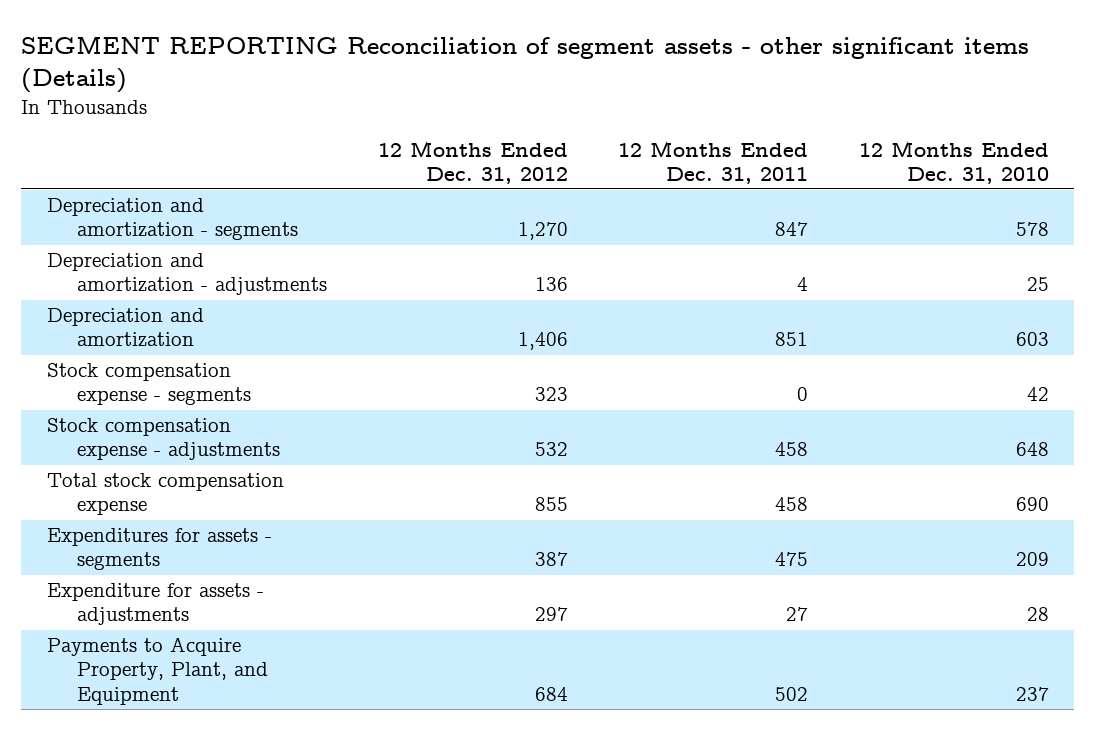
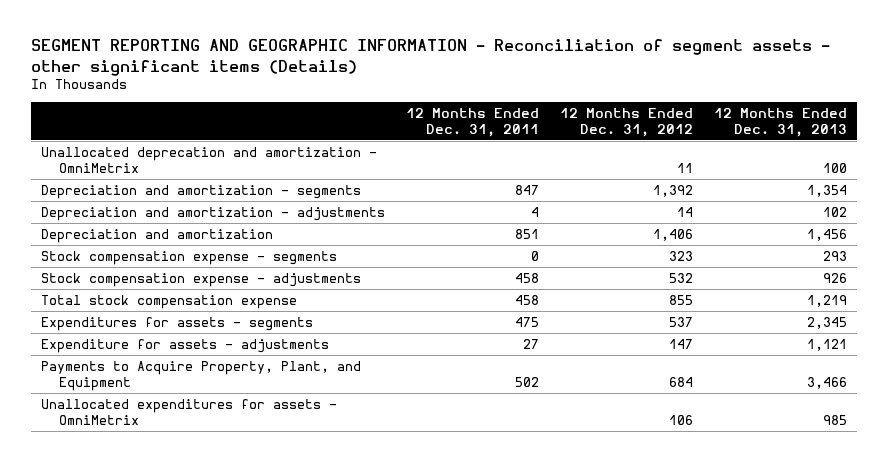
[21,35,1030,93] SEGMENT REPORTING Reconciliation of segment assets - other significant items (Details) -> [31,39,831,76] SEGMENT REPORTING AND GEOGRAPHIC INFORMATION - Reconciliation of segment assets - other significant items (Details)
[858,140,1049,184] 12 Months Ended Dec. 31, 2010 -> none
none -> [713,108,847,137] 12 Months Ended Dec. 31, 2013
none -> [41,146,378,173] Unallocated deprecation and amortization - OmniMetrix
[517,222,568,241] 1,270 -> [653,184,694,197] 1,392
[534,277,568,292] 136 -> [677,206,694,217] 14
[534,552,568,567] 387 -> [669,316,694,327] 537
[534,607,568,622] 297 -> [669,338,694,349] 147
none -> [41,398,338,425] Unallocated expenditures for assets - OmniMetrix

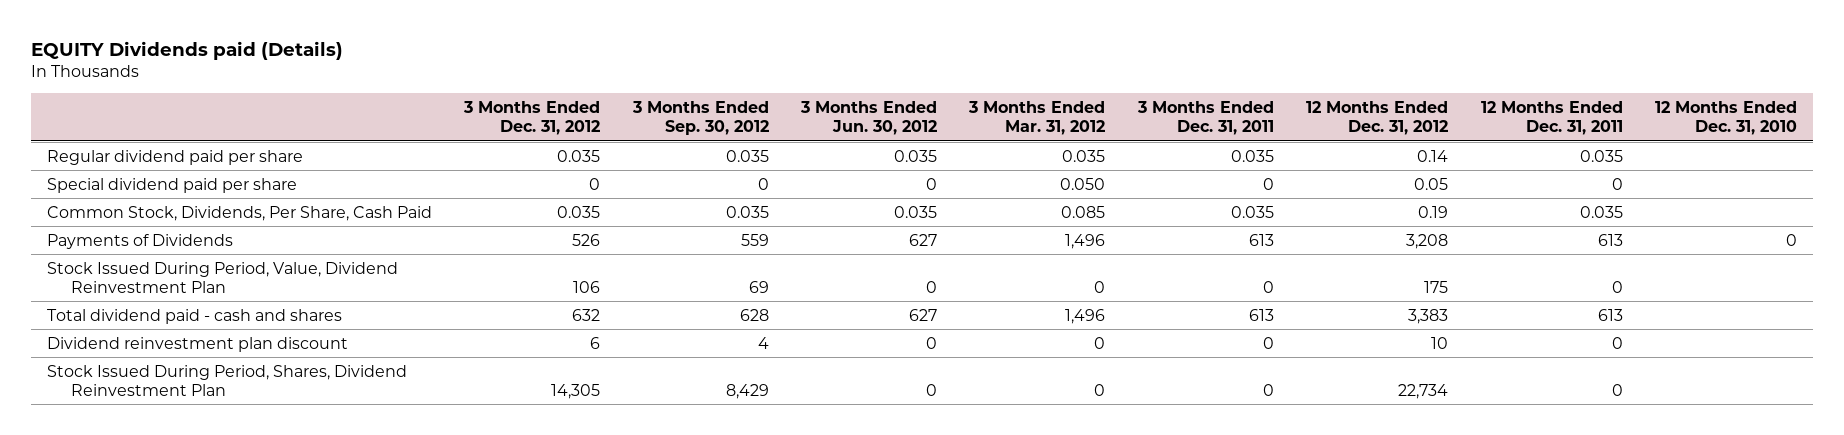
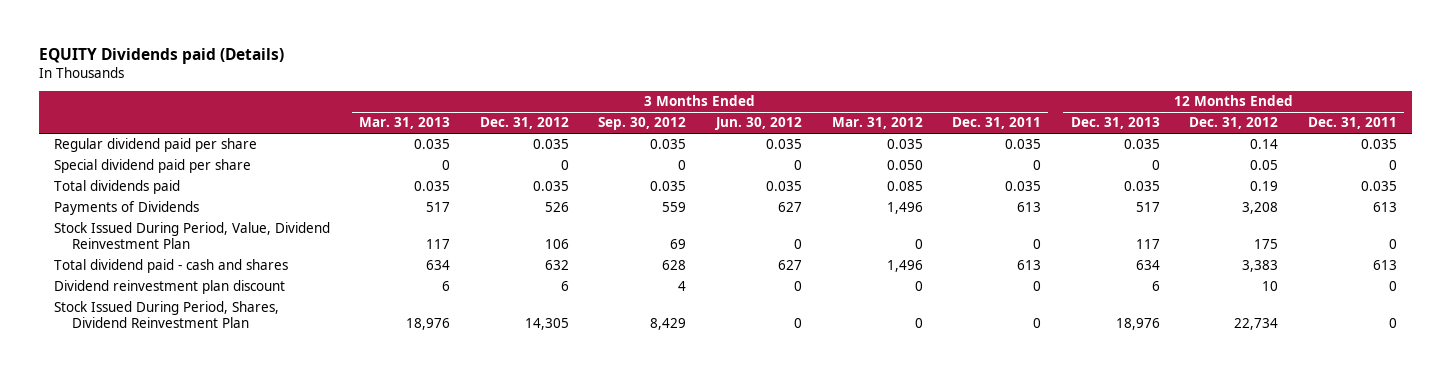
[1655,100,1798,136] 12 Months Ended Dec. 31, 2010 -> none
none -> [359,117,451,130] Mar. 31, 2013
none -> [1070,117,1160,130] Dec. 31, 2013
[46,205,432,221] Common Stock, Dividends, Per Share, Cash Paid -> [53,180,180,195] Total dividends paid

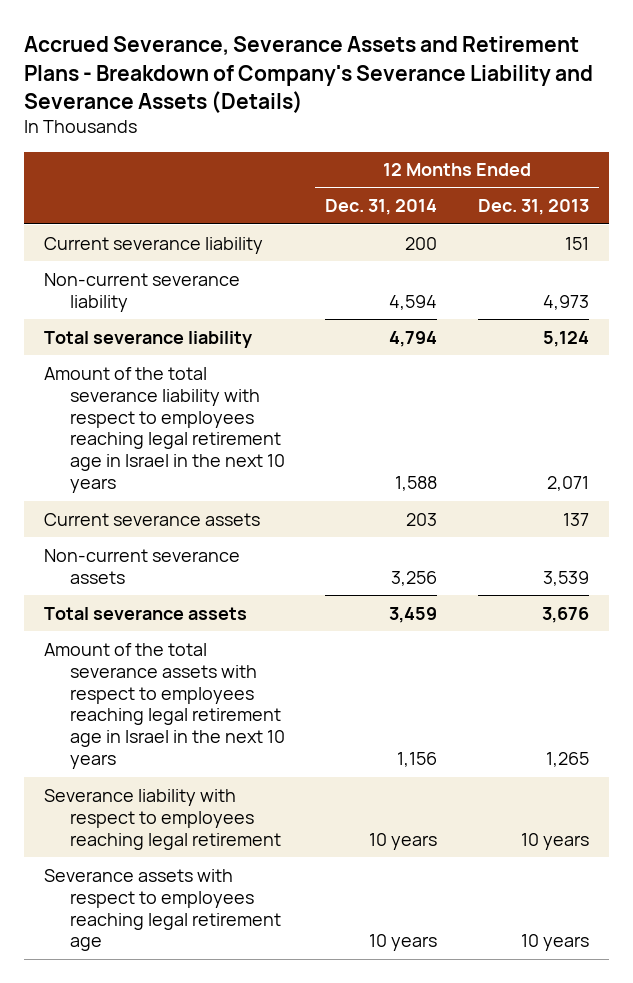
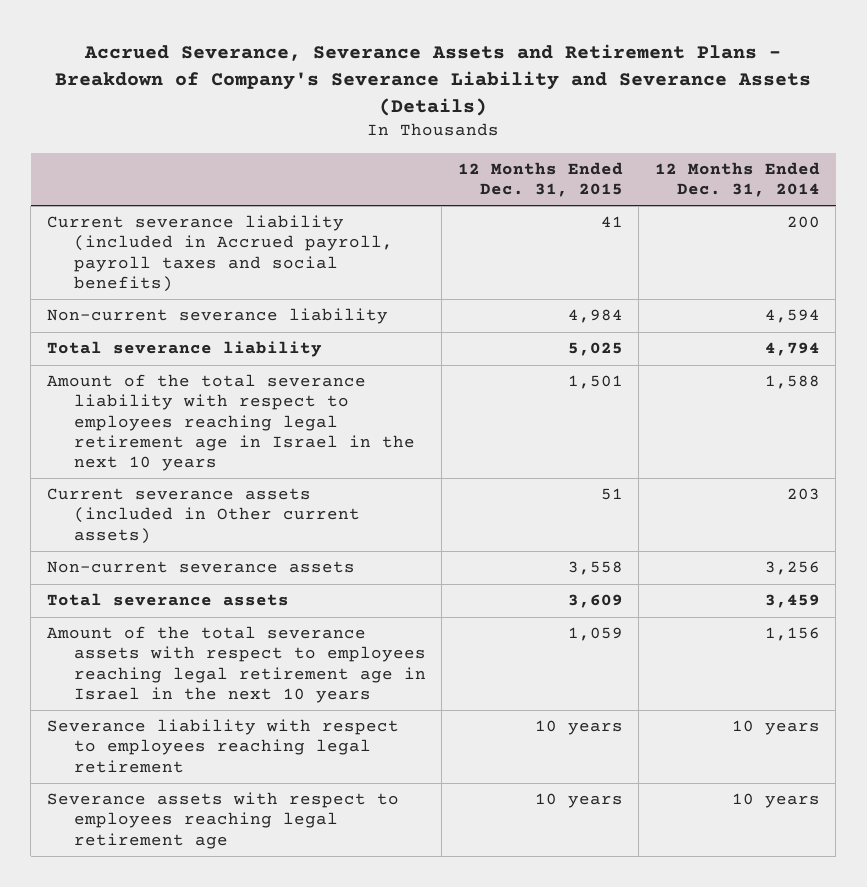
[477,199,589,216] Dec. 31, 2013 -> none
none -> [457,161,623,198] 12 Months Ended Dec. 31, 2015
[44,236,264,254] Current severance liability -> [46,215,393,292] Current severance liability (included in Accrued payroll, payroll taxes and social benefits)
[44,512,261,526] Current severance assets -> [46,488,360,544] Current severance assets (included in Other current assets)

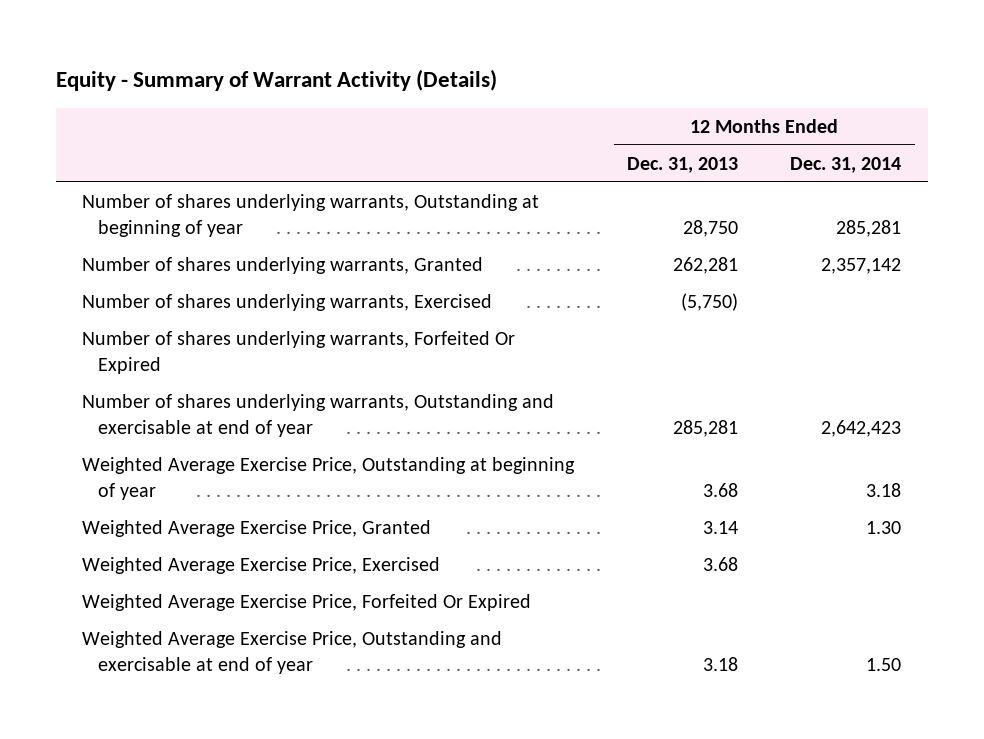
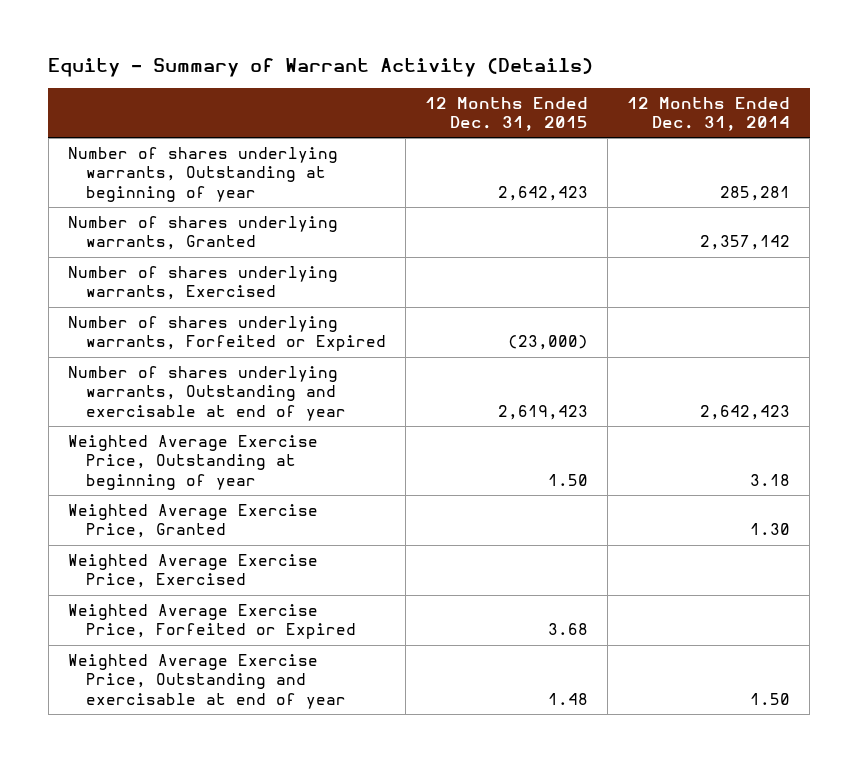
[626,156,738,173] Dec. 31, 2013 -> none
none -> [425,96,589,132] 12 Months Ended Dec. 31, 2015
[82,331,516,375] Number of shares underlying warrants, Forfeited Or Expired -> [67,315,386,352] Number of shares underlying warrants, Forfeited or Expired
[82,594,532,612] Weighted Average Exercise Price, Forfeited Or Expired -> [67,603,356,640] Weighted Average Exercise Price, Forfeited or Expired

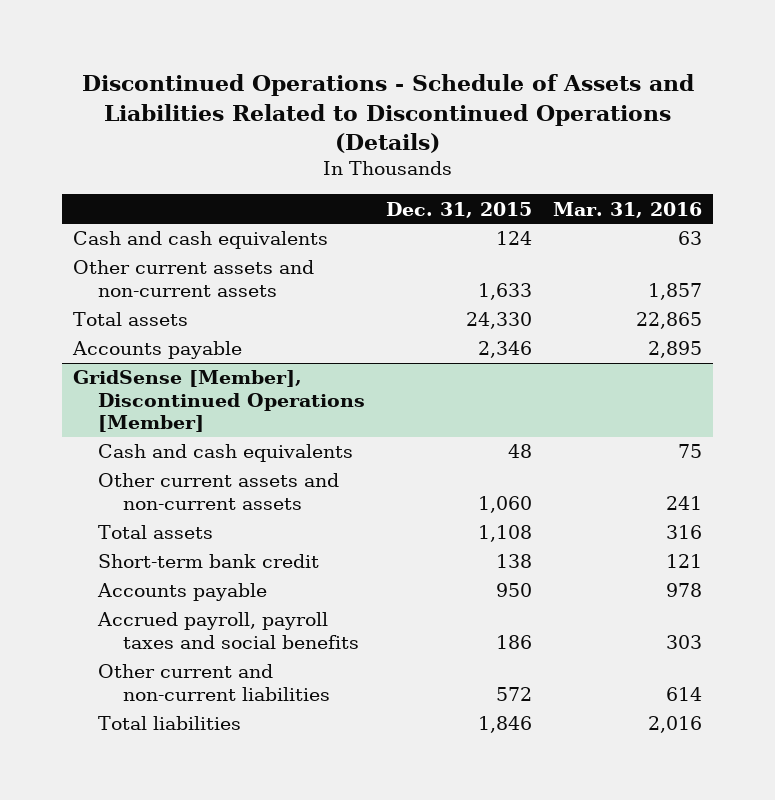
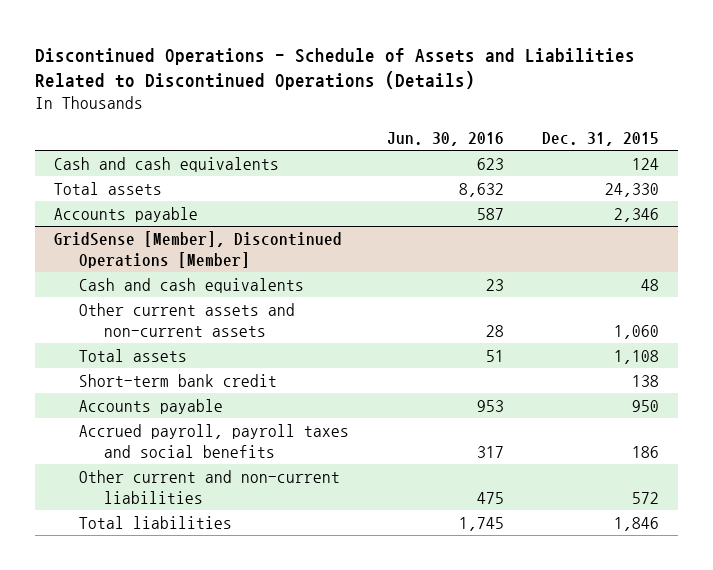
[553,201,703,218] Mar. 31, 2016 -> none
none -> [387,131,505,146] Jun. 30, 2016
[72,260,314,297] Other current assets and non-current assets -> none

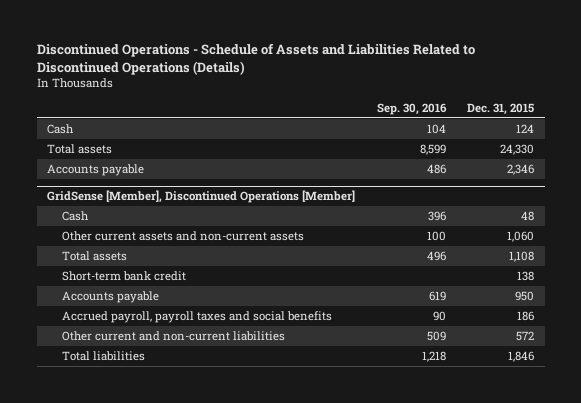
[387,131,505,146] Jun. 30, 2016 -> none
none -> [376,103,447,116] Sep. 30, 2016
[54,156,280,172] Cash and cash equivalents -> [47,123,75,134] Cash
[79,277,305,293] Cash and cash equivalents -> [61,210,89,221] Cash

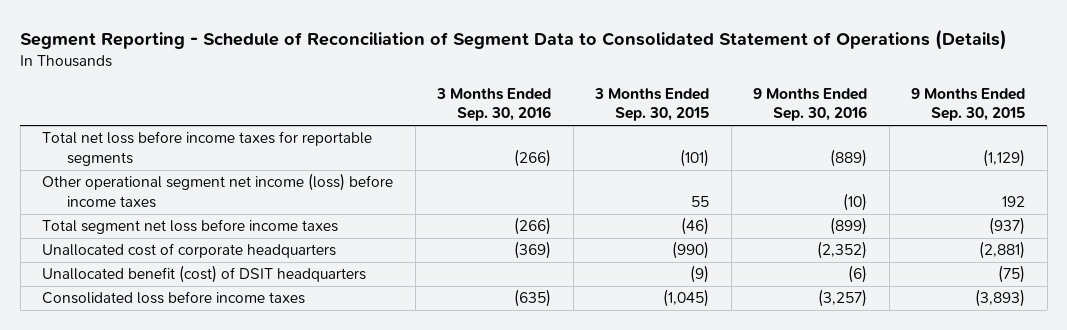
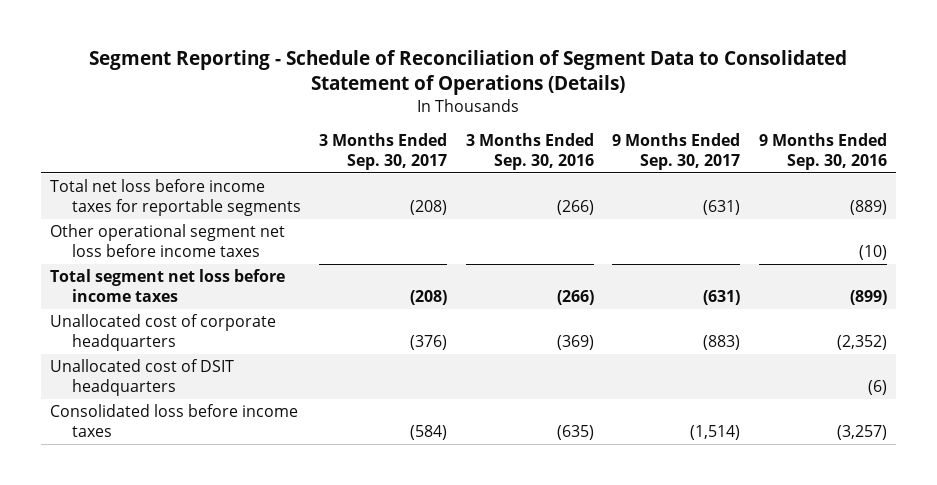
[594,87,710,122] 3 Months Ended Sep. 30, 2015 -> none
[911,87,1026,122] 9 Months Ended Sep. 30, 2015 -> none
none -> [319,132,448,171] 3 Months Ended Sep. 30, 2017
none -> [612,132,741,171] 9 Months Ended Sep. 30, 2017
[42,173,394,208] Other operational segment net income (loss) before income taxes -> [49,223,285,258] Other operational segment net loss before income taxes
[42,265,367,284] Unallocated benefit (cost) of DSIT headquarters -> [49,358,234,397] Unallocated cost of DSIT headquarters

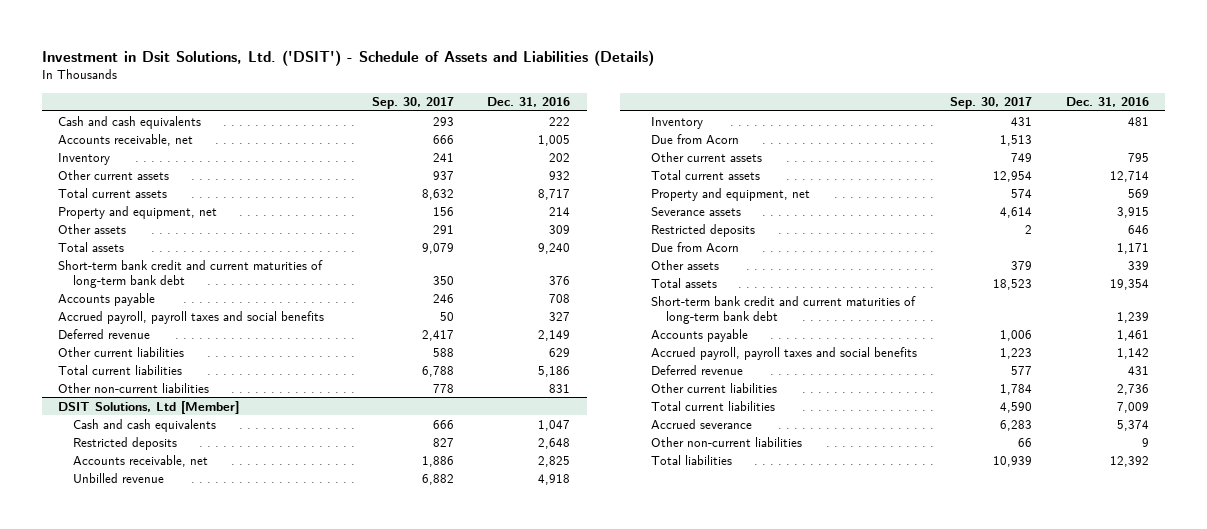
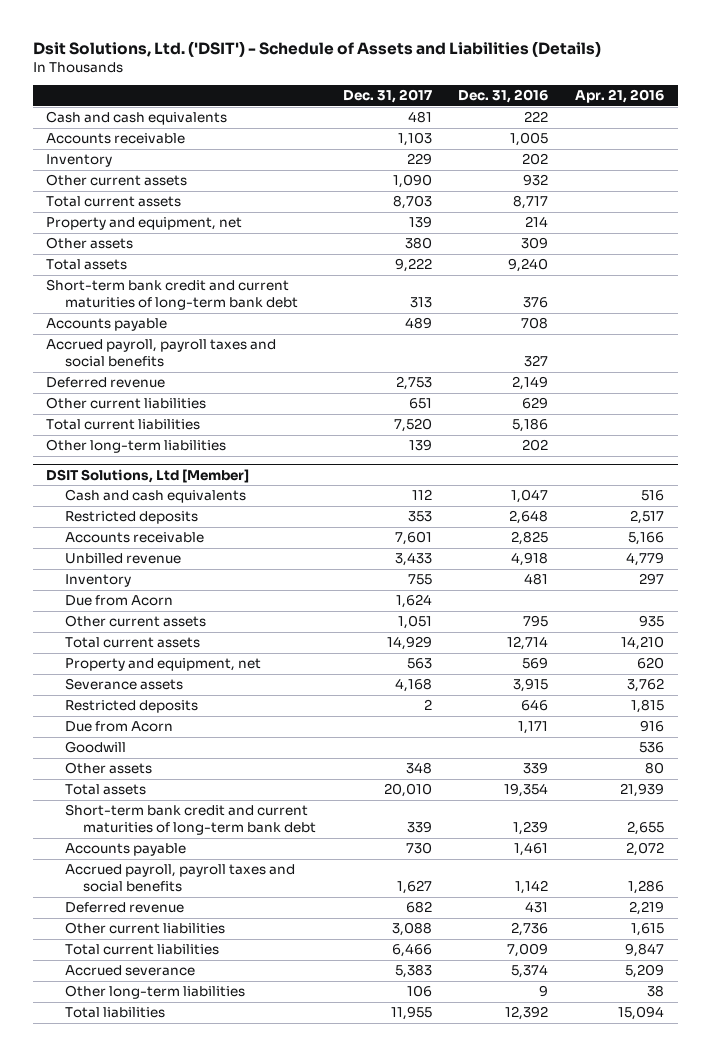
[41,49,654,66] Investment in Dsit Solutions, Ltd. ('DSIT') - Schedule of Assets and Liabilities (Details) -> [32,40,601,57] Dsit Solutions, Ltd. ('DSIT') - Schedule of Assets and Liabilities (Details)
[372,97,455,110] Sep. 30, 2017 -> none
none -> [342,89,432,104] Dec. 31, 2017
none -> [575,89,665,104] Apr. 21, 2016
[58,133,194,146] Accounts receivable, net -> [46,133,186,145] Accounts receivable
[58,382,210,393] Other non-current liabilities -> [46,439,227,454] Other long-term liabilities
[549,383,571,393] 831 -> [522,439,549,452] 202
[72,454,208,467] Accounts receivable, net -> [64,532,204,544] Accounts receivable
none -> [64,741,126,754] Goodwill
[651,436,803,447] Other non-current liabilities -> [64,985,245,1000] Other long-term liabilities

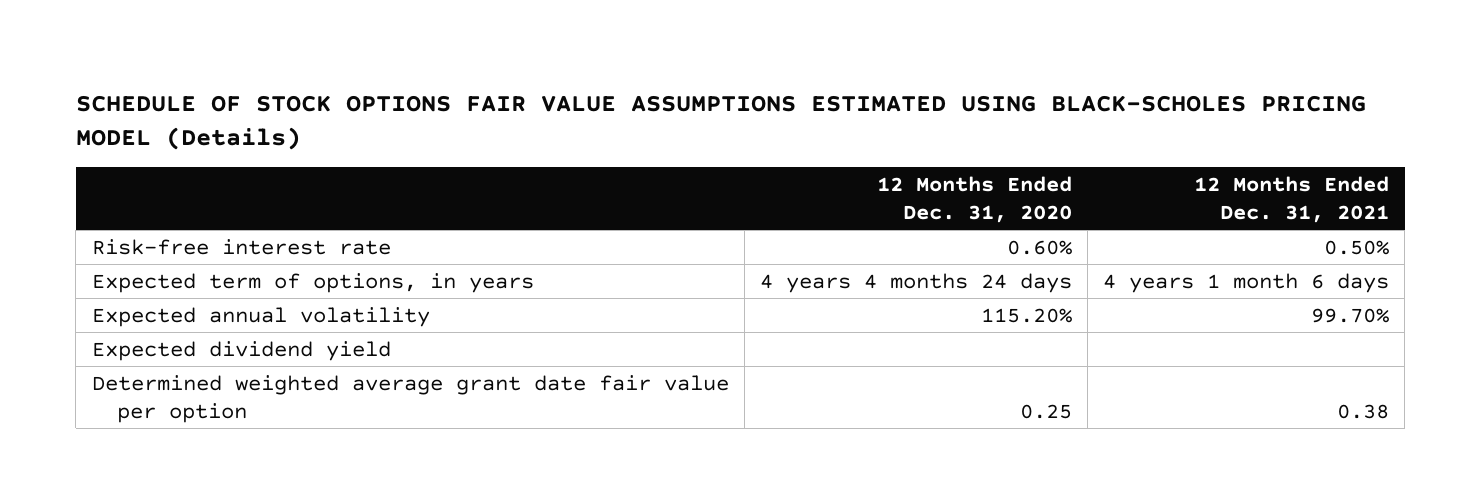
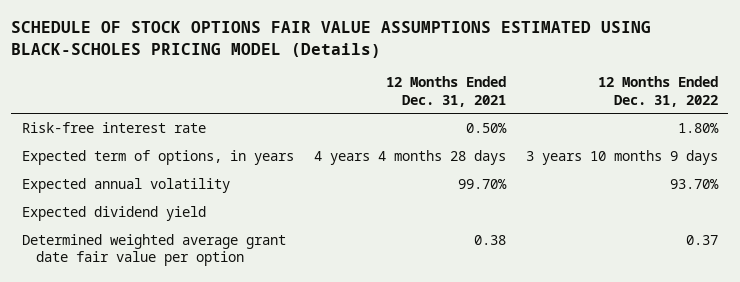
[876,175,1072,224] 12 Months Ended Dec. 31, 2020 -> none
none -> [598,76,719,107] 12 Months Ended Dec. 31, 2022
[1103,272,1390,293] 4 years 1 month 6 days -> [313,149,506,165] 4 years 4 months 28 days

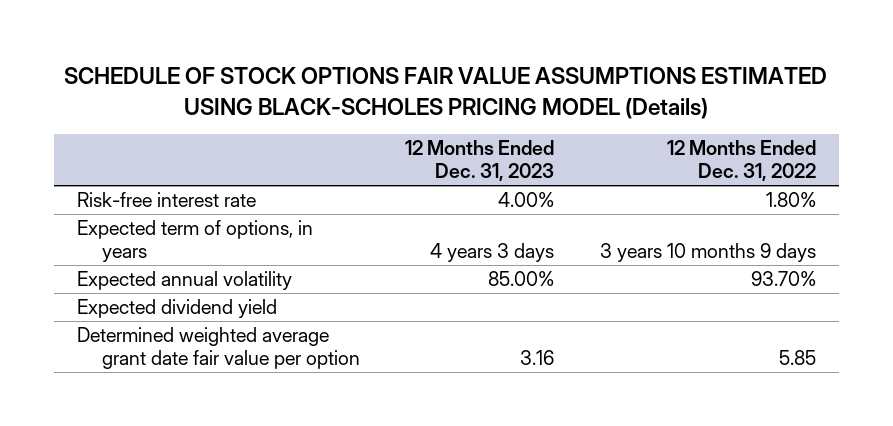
[385,76,506,107] 12 Months Ended Dec. 31, 2021 -> none
none -> [405,140,555,181] 12 Months Ended Dec. 31, 2023
[686,234,719,245] 0.37 -> [778,349,816,365] 5.85

